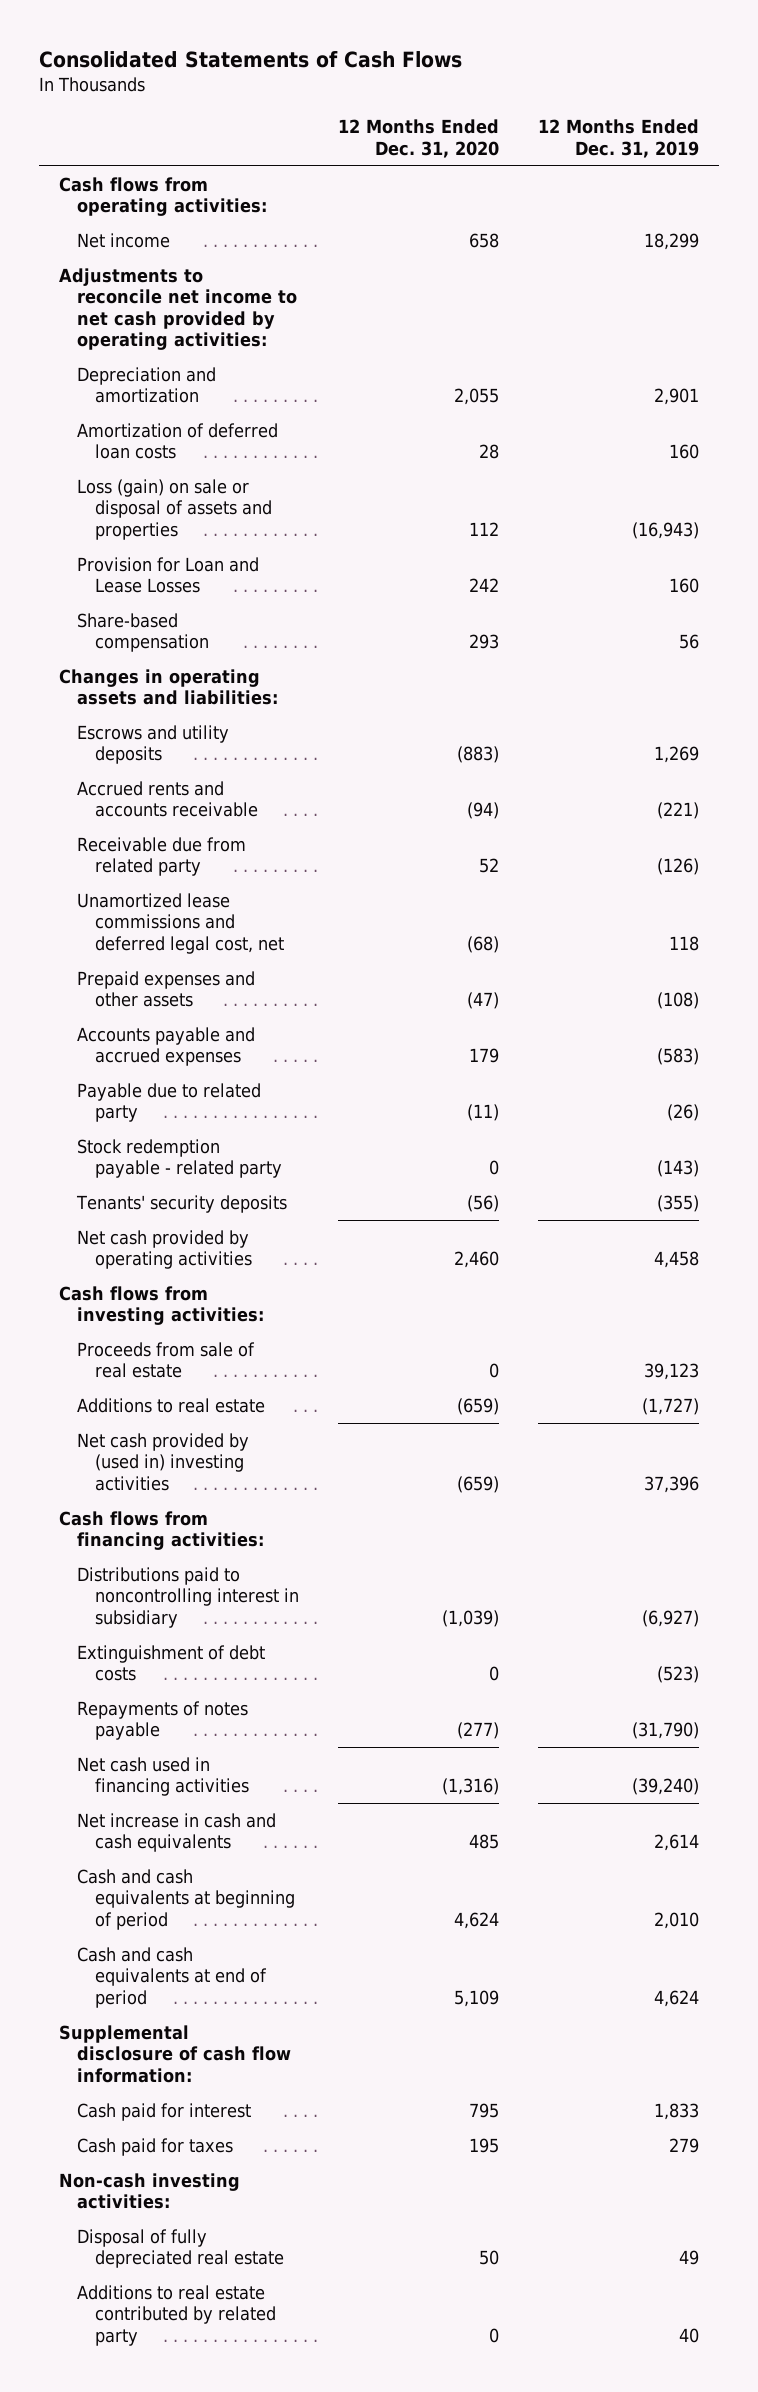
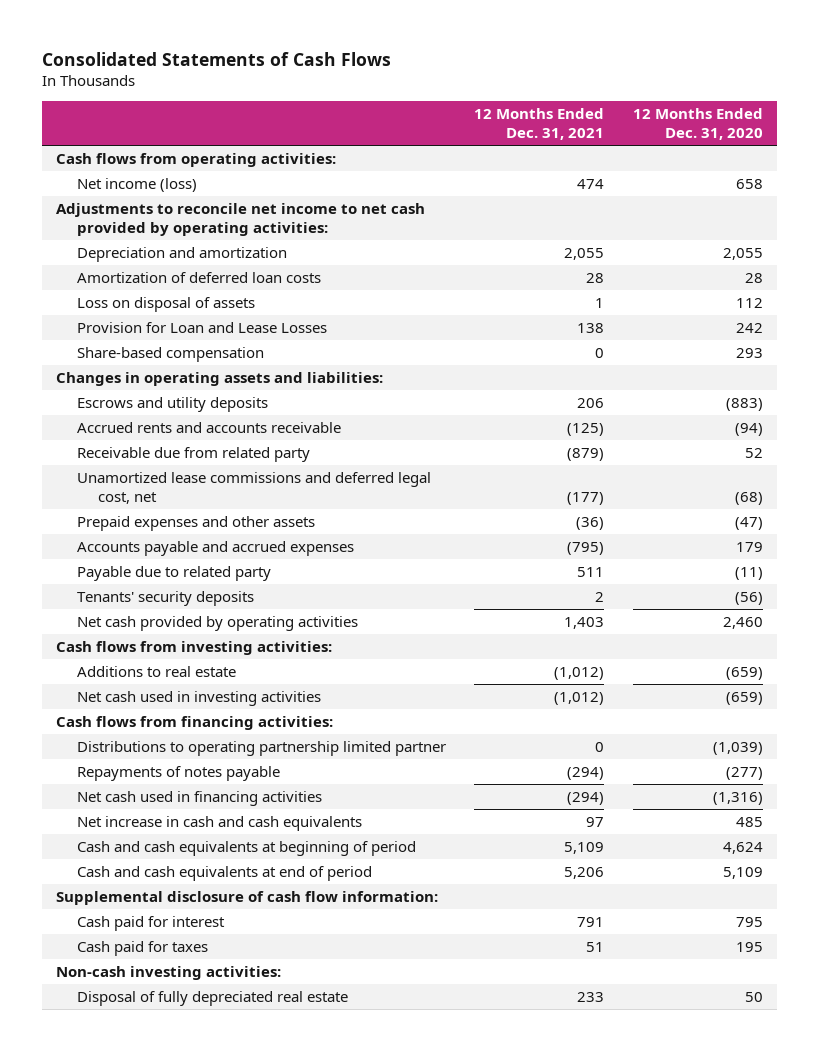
[538,119,700,158] 12 Months Ended Dec. 31, 2019 -> none
none -> [474,108,605,141] 12 Months Ended Dec. 31, 2021
[76,233,170,249] Net income -> [77,178,198,193] Net income (loss)
[76,479,272,540] Loss (gain) on sale or disposal of assets and properties -> [77,297,256,313] Loss on disposal of assets
[76,1139,282,1179] Stock redemption payable - related party -> none
[76,1342,255,1379] Proceeds from sale of real estate -> none
[76,1433,249,1491] Net cash provided by (used in) investing activities -> [77,691,322,707] Net cash used in investing activities
[76,1645,265,1682] Extinguishment of debt costs -> none
[76,1567,299,1628] Distributions paid to noncontrolling interest in subsidiary -> [77,741,447,757] Distributions to operating partnership limited partner
[76,2285,276,2346] Additions to real estate contributed by related party -> none

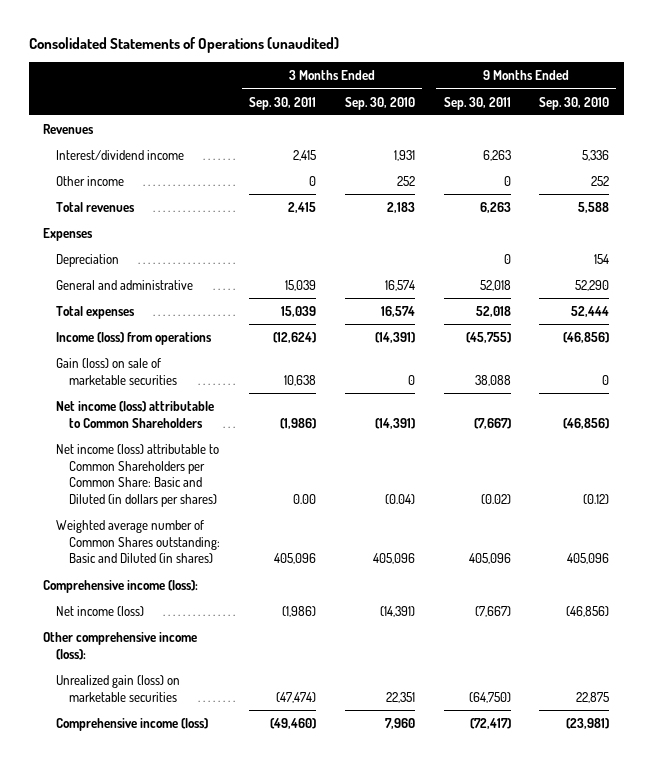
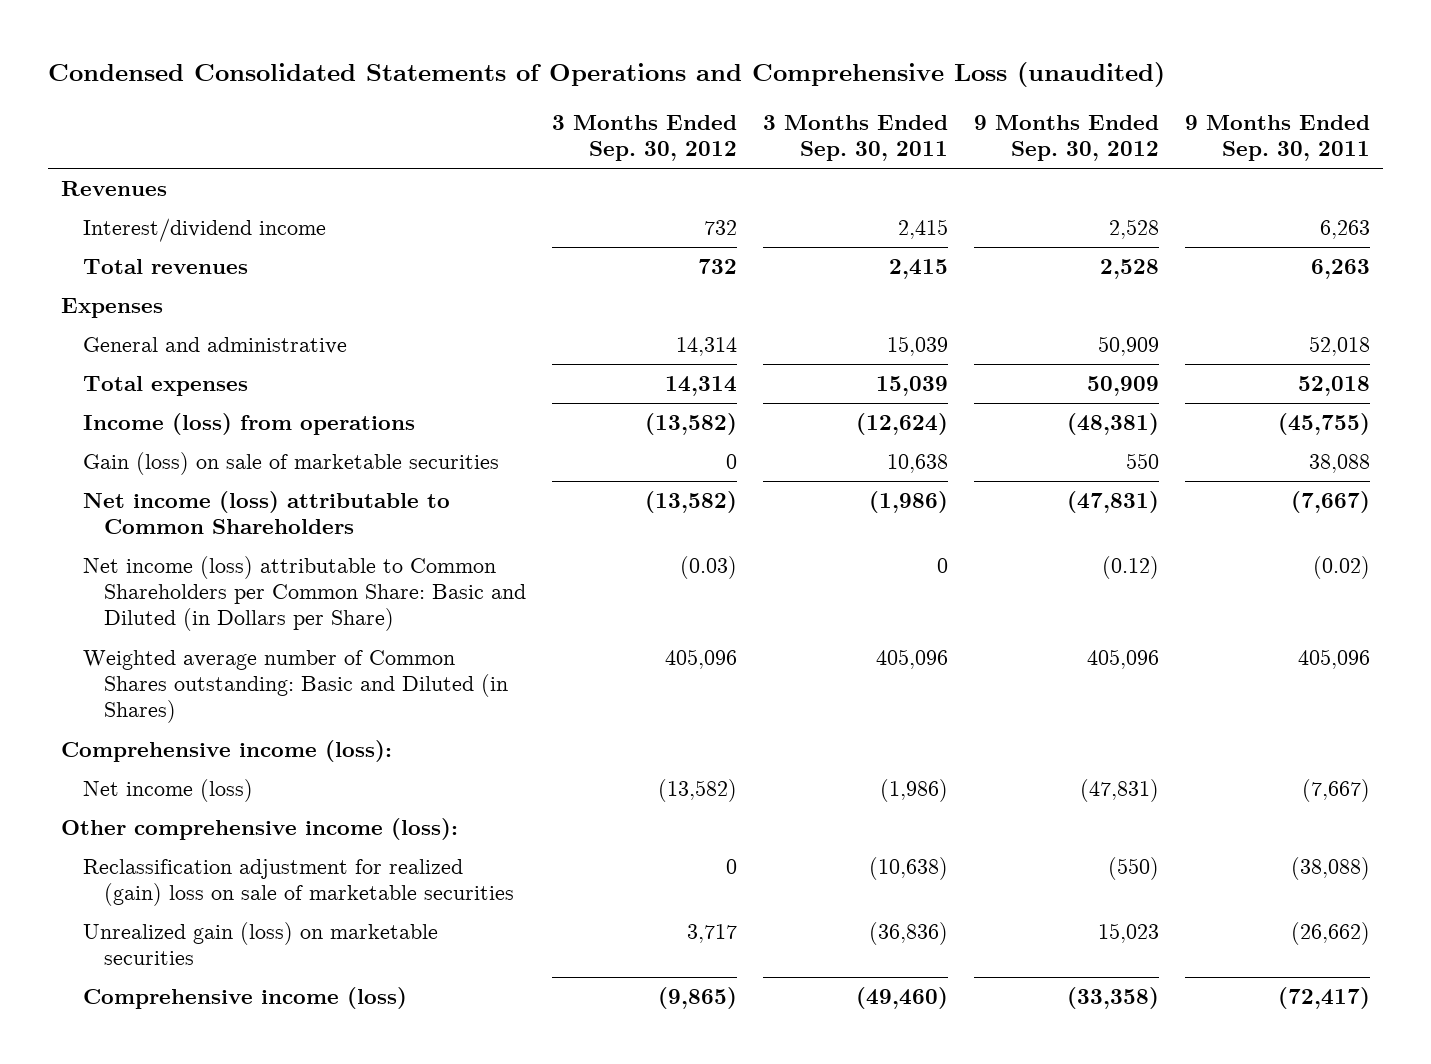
[28,37,339,54] Consolidated Statements of Operations (unaudited) -> [48,62,1166,88] Condensed Consolidated Statements of Operations and Comprehensive Loss (unaudited)
[344,96,415,110] Sep. 30, 2010 -> none
[539,96,610,110] Sep. 30, 2010 -> none
none -> [551,114,737,162] 3 Months Ended Sep. 30, 2012
none -> [973,114,1159,162] 9 Months Ended Sep. 30, 2012
[56,175,125,186] Other income -> none
[56,253,120,267] Depreciation -> none
[56,443,220,508] Net income (loss) attributable to Common Shareholders per Common Share: Basic and Diluted (in dollars per shares) -> [82,555,526,632] Net income (loss) attributable to Common Shareholders per Common Share: Basic and Diluted (in Dollars per Share)
[293,494,317,505] 0.00 -> [936,557,948,573] 0
[56,519,221,564] Weighted average number of Common Shares outstanding: Basic and Diluted (in shares) -> [82,649,508,724] Weighted average number of Common Shares outstanding: Basic and Diluted (in Shares)
none -> [82,858,514,907] Reclassification adjustment for realized (gain) loss on sale of marketable securities
[276,691,317,703] (47,474) -> [868,921,948,945] (36,836)
[468,691,511,703] (64,750) -> [1290,921,1370,945] (26,662)

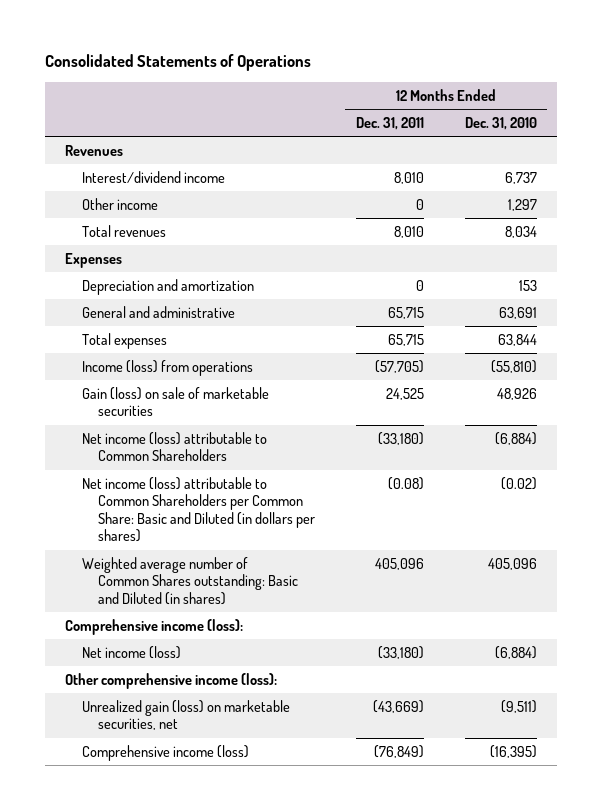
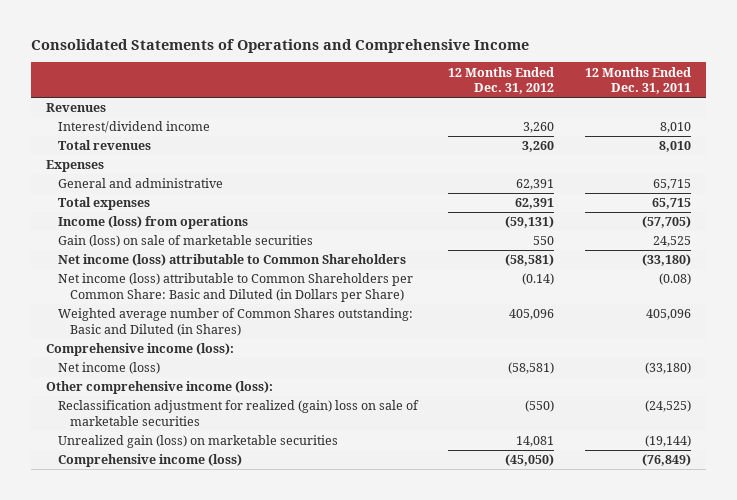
[44,54,311,72] Consolidated Statements of Operations -> [30,39,529,54] Consolidated Statements of Operations and Comprehensive Income
[464,117,537,131] Dec. 31, 2010 -> none
none -> [448,66,555,95] 12 Months Ended Dec. 31, 2012
[81,197,158,210] Other income -> none
[81,278,254,295] Depreciation and amortization -> none
[81,476,315,543] Net income (loss) attributable to Common Shareholders per Common Share: Basic and Diluted (in dollars per shares) -> [57,273,413,302] Net income (loss) attributable to Common Shareholders per Common Share: Basic and Diluted (in Dollars per Share)
[81,556,298,605] Weighted average number of Common Shares outstanding: Basic and Diluted (in shares) -> [57,308,413,336] Weighted average number of Common Shares outstanding: Basic and Diluted (in Shares)
none -> [57,400,419,426] Reclassification adjustment for realized (gain) loss on sale of marketable securities
[81,699,290,731] Unrealized gain (loss) on marketable securities, net -> [57,435,338,449] Unrealized gain (loss) on marketable securities
[372,699,424,713] (43,669) -> [644,435,691,448] (19,144)

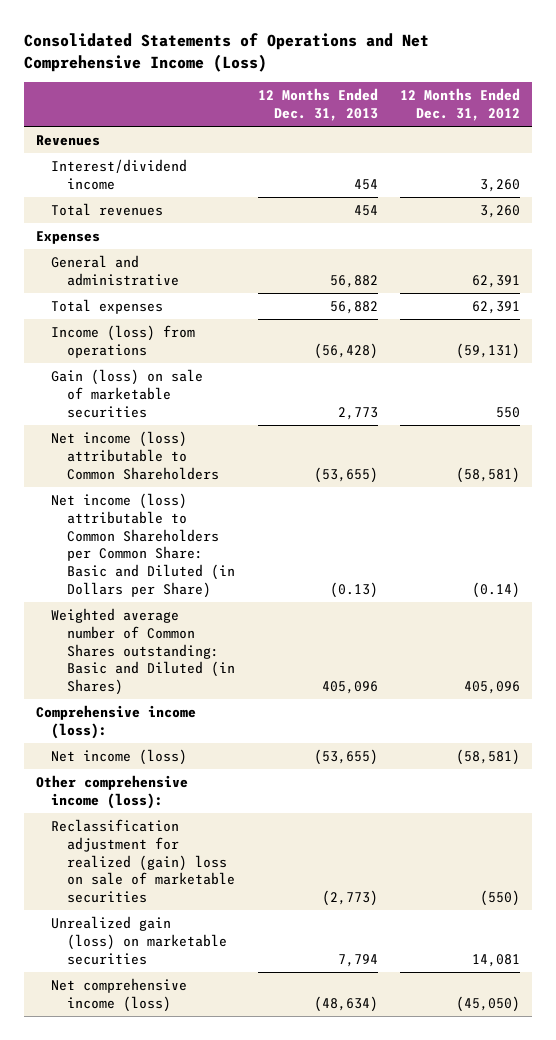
[30,39,529,54] Consolidated Statements of Operations and Comprehensive Income -> [24,33,430,73] Consolidated Statements of Operations and Net Comprehensive Income (Loss)
[584,66,691,95] 12 Months Ended Dec. 31, 2011 -> none
none -> [257,88,378,121] 12 Months Ended Dec. 31, 2013
[57,454,242,468] Comprehensive income (loss) -> [51,978,188,1012] Net comprehensive income (loss)

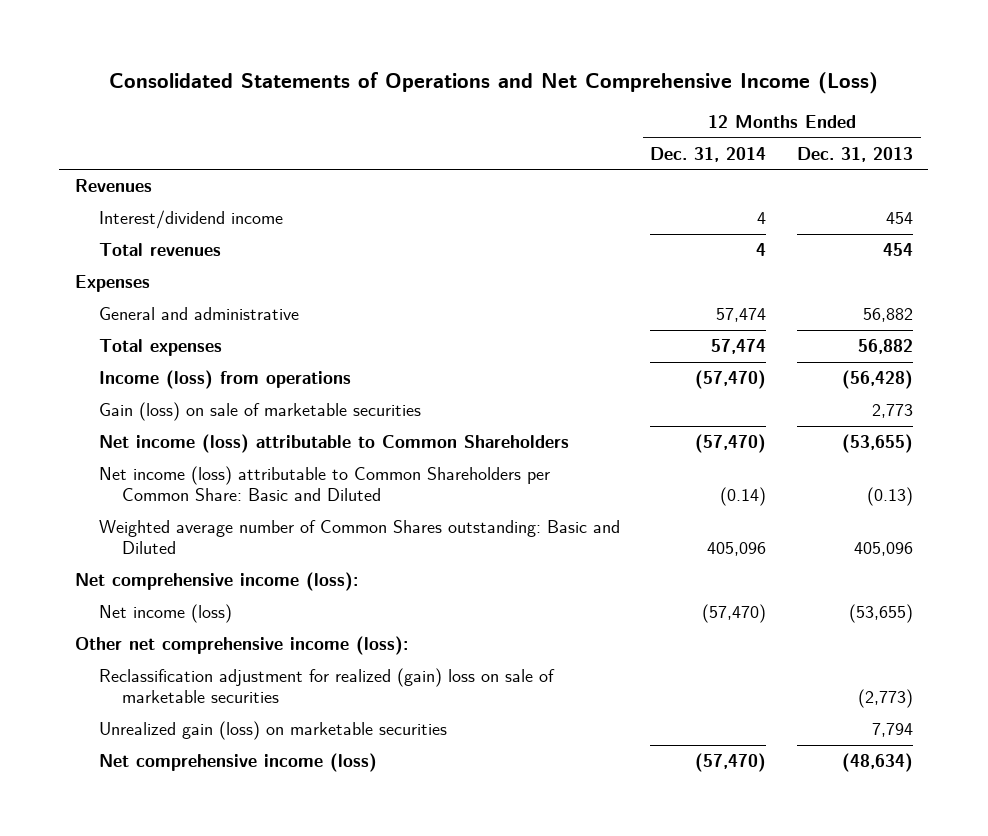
[400,88,521,121] 12 Months Ended Dec. 31, 2012 -> none
none -> [650,146,767,162] Dec. 31, 2014
[51,493,236,598] Net income (loss) attributable to Common Shareholders per Common Share: Basic and Diluted (in Dollars per Share) -> [98,466,550,502] Net income (loss) attributable to Common Shareholders per Common Share: Basic and Diluted
[51,608,236,696] Weighted average number of Common Shares outstanding: Basic and Diluted (in Shares) -> [98,520,620,555] Weighted average number of Common Shares outstanding: Basic and Diluted
[35,705,196,739] Comprehensive income (loss): -> [74,572,358,592] Net comprehensive income (loss):
[35,775,188,809] Other comprehensive income (loss): -> [74,636,408,656] Other net comprehensive income (loss):

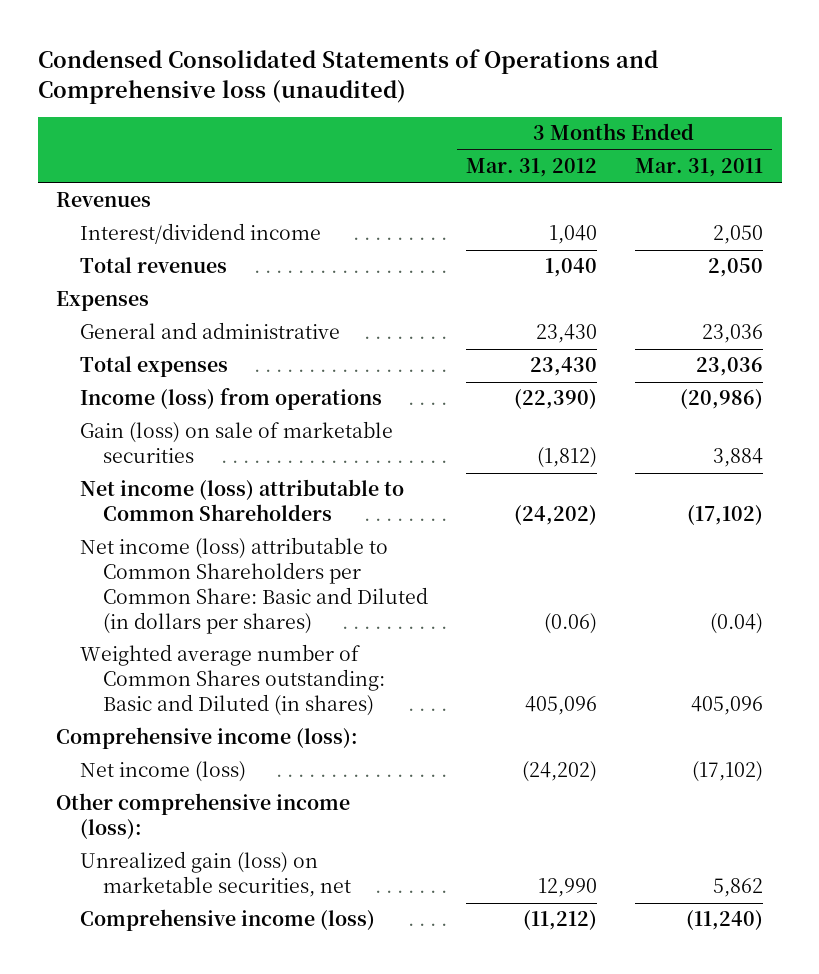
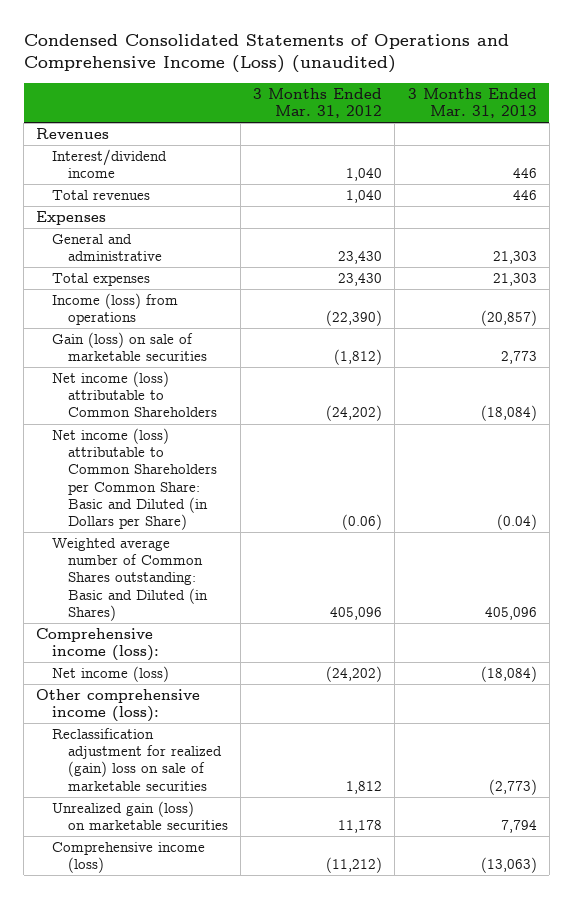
[37,48,658,104] Condensed Consolidated Statements of Operations and Comprehensive loss (unaudited) -> [23,34,509,74] Condensed Consolidated Statements of Operations and Comprehensive Income (Loss) (unaudited)
[634,158,763,178] Mar. 31, 2011 -> none
none -> [407,87,537,119] 3 Months Ended Mar. 31, 2013
[79,537,429,634] Net income (loss) attributable to Common Shareholders per Common Share: Basic and Diluted (in dollars per shares) -> [52,428,217,531] Net income (loss) attributable to Common Shareholders per Common Share: Basic and Diluted (in Dollars per Share)
[79,644,386,717] Weighted average number of Common Shares outstanding: Basic and Diluted (in shares) -> [52,538,208,621] Weighted average number of Common Shares outstanding: Basic and Diluted (in Shares)
none -> [52,728,222,791] Reclassification adjustment for realized (gain) loss on sale of marketable securities
[79,851,352,898] Unrealized gain (loss) on marketable securities, net -> [52,801,228,831] Unrealized gain (loss) on marketable securities
[538,878,598,898] 12,990 -> [338,820,383,834] 11,178

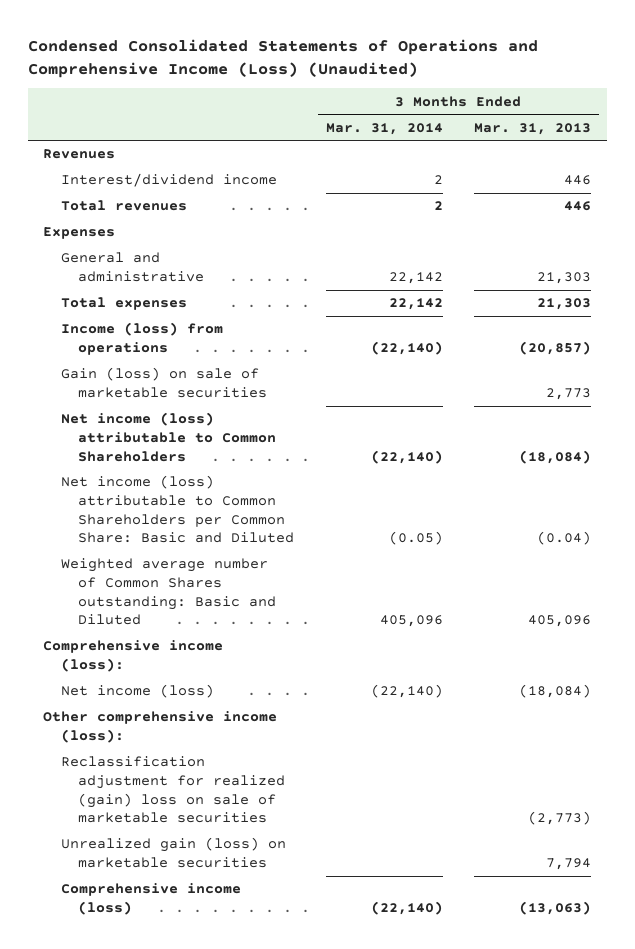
[23,34,509,74] Condensed Consolidated Statements of Operations and Comprehensive Income (Loss) (unaudited) -> [27,38,538,78] Condensed Consolidated Statements of Operations and Comprehensive Income (Loss) (Unaudited)
[253,87,383,119] 3 Months Ended Mar. 31, 2012 -> none
none -> [325,122,443,135] Mar. 31, 2014
[52,428,217,531] Net income (loss) attributable to Common Shareholders per Common Share: Basic and Diluted (in Dollars per Share) -> [60,475,294,544] Net income (loss) attributable to Common Shareholders per Common Share: Basic and Diluted
[52,538,208,621] Weighted average number of Common Shares outstanding: Basic and Diluted (in Shares) -> [60,558,276,626] Weighted average number of Common Shares outstanding: Basic and Diluted

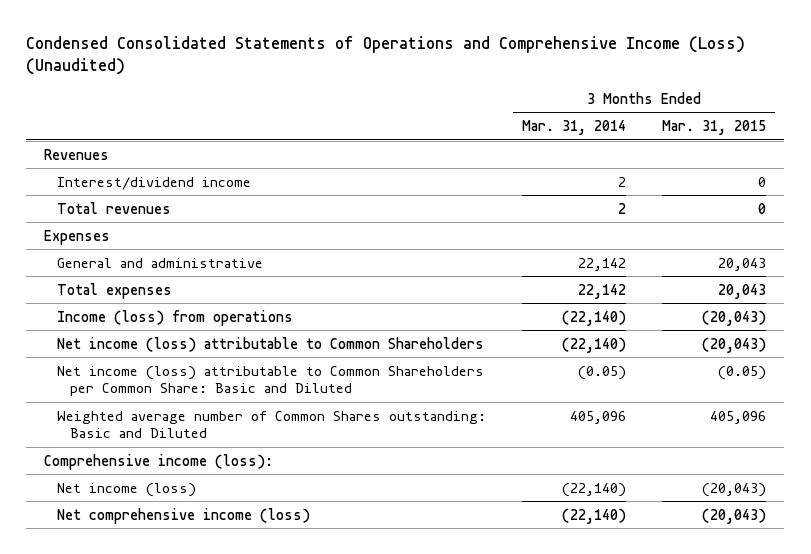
[474,122,592,135] Mar. 31, 2013 -> none
none -> [662,120,767,136] Mar. 31, 2015
[60,367,267,398] Gain (loss) on sale of marketable securities -> none
[43,711,278,743] Other comprehensive income (loss): -> none
[60,756,285,824] Reclassification adjustment for realized (gain) loss on sale of marketable securities -> none
[60,837,286,868] Unrealized gain (loss) on marketable securities -> none
[60,883,241,915] Comprehensive income (loss) -> [57,507,311,524] Net comprehensive income (loss)

